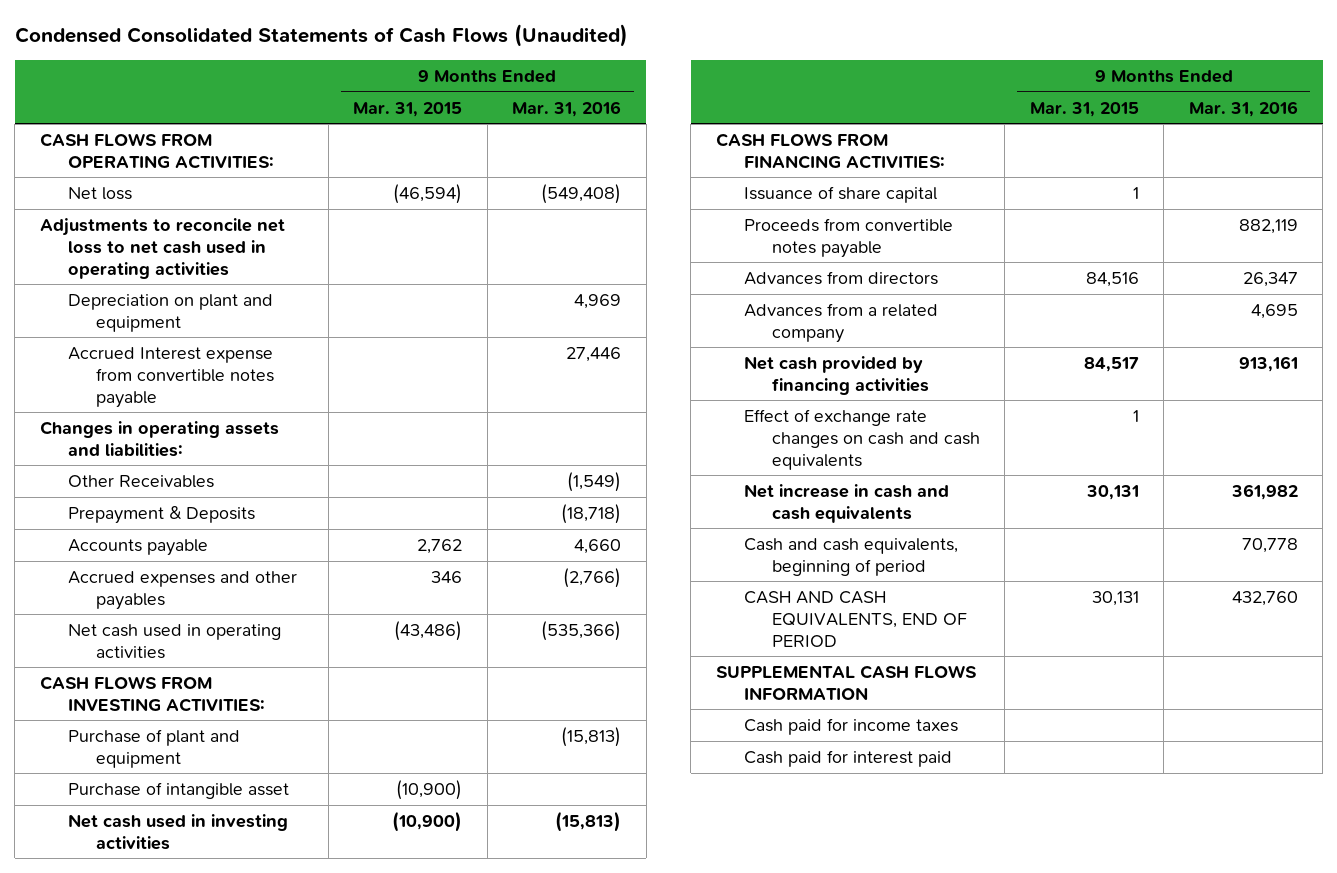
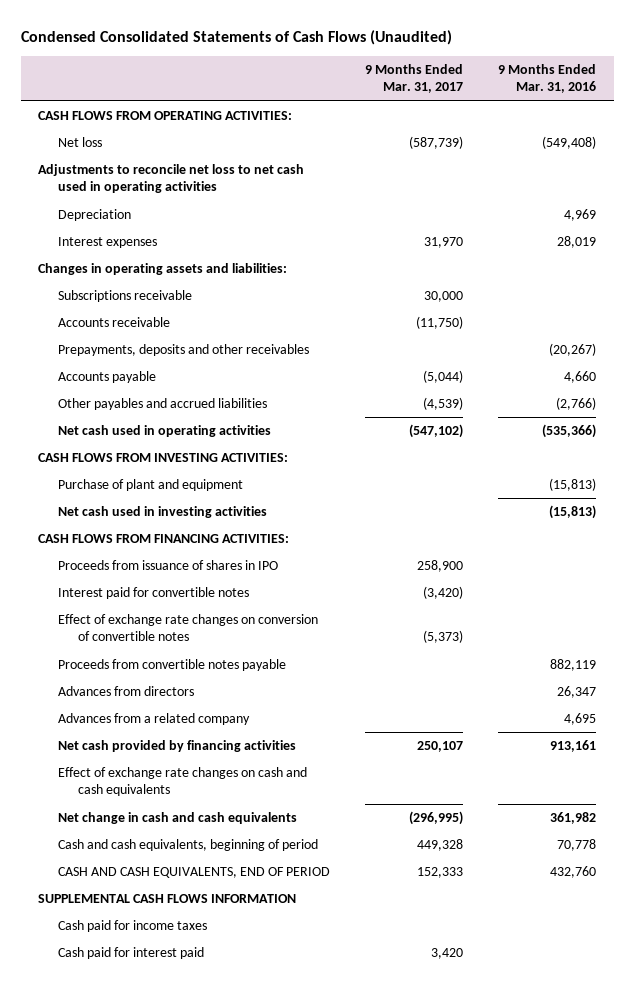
[353,101,463,117] Mar. 31, 2015 -> none
none -> [365,64,464,94] 9 Months Ended Mar. 31, 2017
[67,346,274,408] Accrued Interest expense from convertible notes payable -> none
[67,293,273,332] Depreciation on plant and equipment -> [58,209,132,222] Depreciation
none -> [58,237,158,249] Interest expenses
[67,474,214,488] Other Receivables -> none
none -> [58,290,193,303] Subscriptions receivable
none -> [58,317,171,328] Accounts receivable
[67,505,255,524] Prepayment & Deposits -> [58,344,310,357] Prepayments, deposits and other receivables
[561,503,622,524] (18,718) -> [549,343,597,357] (20,267)
[67,570,297,610] Accrued expenses and other payables -> [58,398,268,411] Other payables and accrued liabilities
[67,781,289,799] Purchase of intangible asset -> none
[743,185,937,203] Issuance of share capital -> none
none -> [58,560,279,571] Proceeds from issuance of shares in IPO
none -> [58,587,250,600] Interest paid for convertible notes
none -> [58,614,319,642] Effect of exchange rate changes on conversion of convertible notes
[743,483,949,523] Net increase in cash and cash equivalents -> [58,812,298,825] Net change in cash and cash equivalents

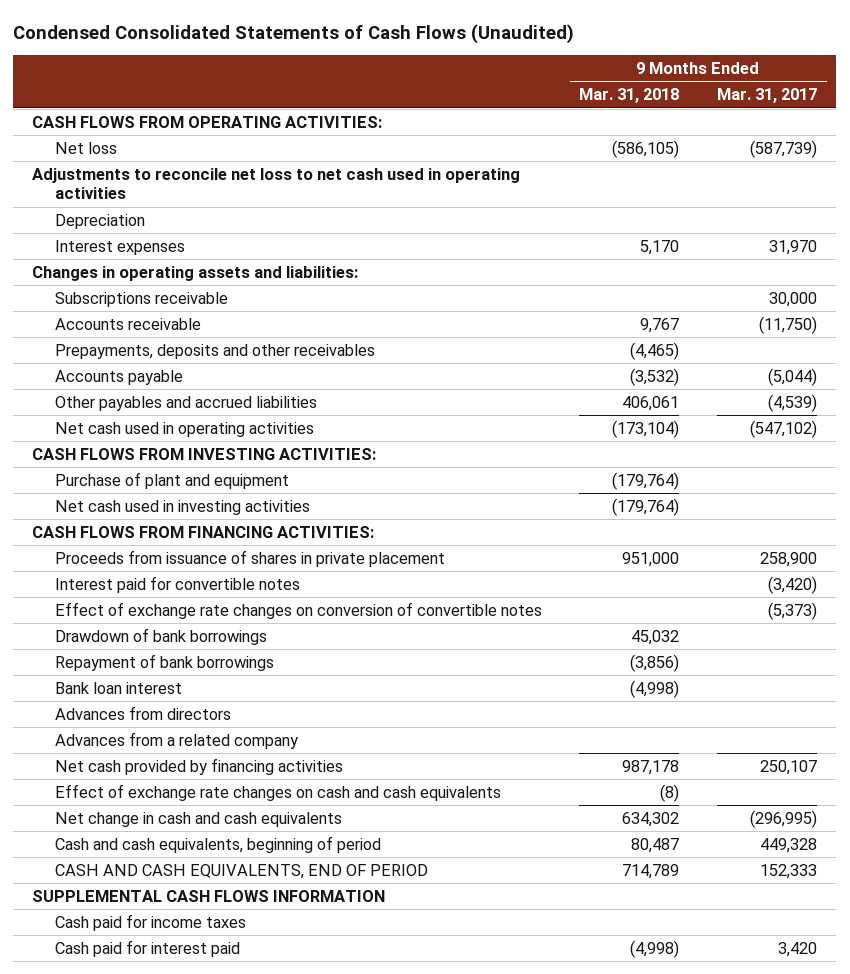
[498,64,597,94] 9 Months Ended Mar. 31, 2016 -> none
none -> [579,88,680,104] Mar. 31, 2018
[58,560,279,571] Proceeds from issuance of shares in IPO -> [54,550,445,568] Proceeds from issuance of shares in private placement
[58,659,287,672] Proceeds from convertible notes payable -> none
none -> [54,628,267,646] Drawdown of bank borrowings
none -> [54,654,274,672] Repayment of bank borrowings
none -> [54,682,182,695] Bank loan interest

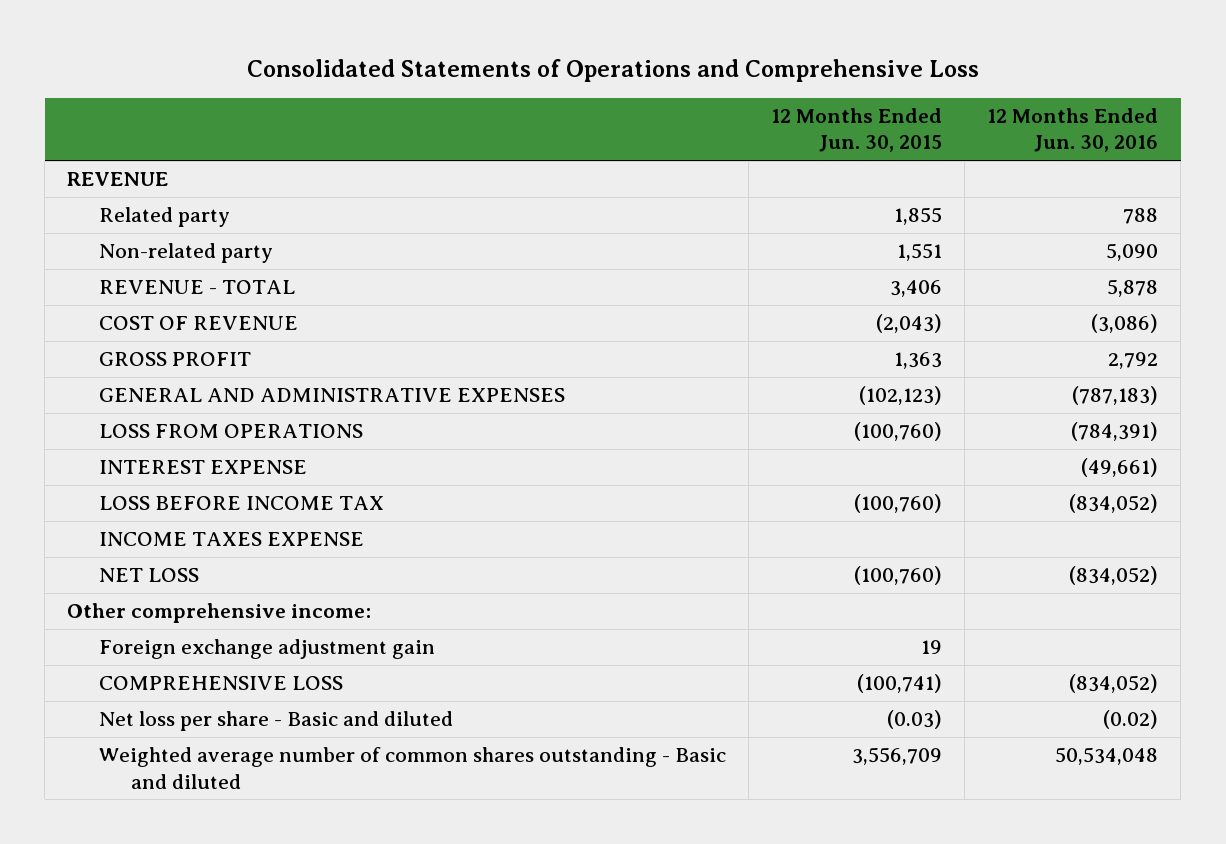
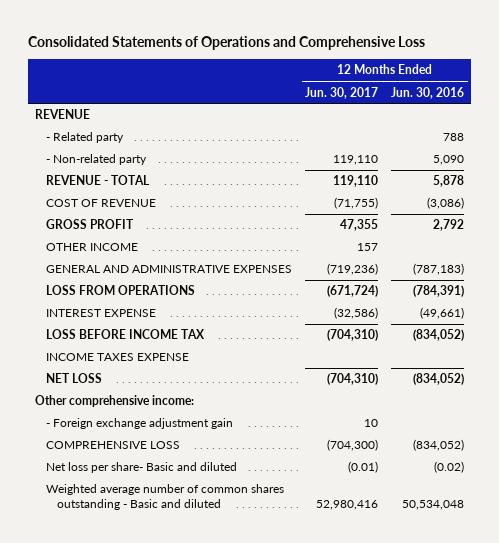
[771,107,943,153] 12 Months Ended Jun. 30, 2015 -> none
none -> [305,86,379,99] Jun. 30, 2017
[98,207,230,228] Related party -> [46,132,125,144] - Related party
[98,243,273,264] Non-related party -> [46,154,148,166] - Non-related party
none -> [46,243,139,252] OTHER INCOME
[98,639,435,660] Foreign exchange adjustment gain -> [46,418,234,430] - Foreign exchange adjustment gain
[98,711,453,732] Net loss per share - Basic and diluted -> [46,462,238,474] Net loss per share- Basic and diluted

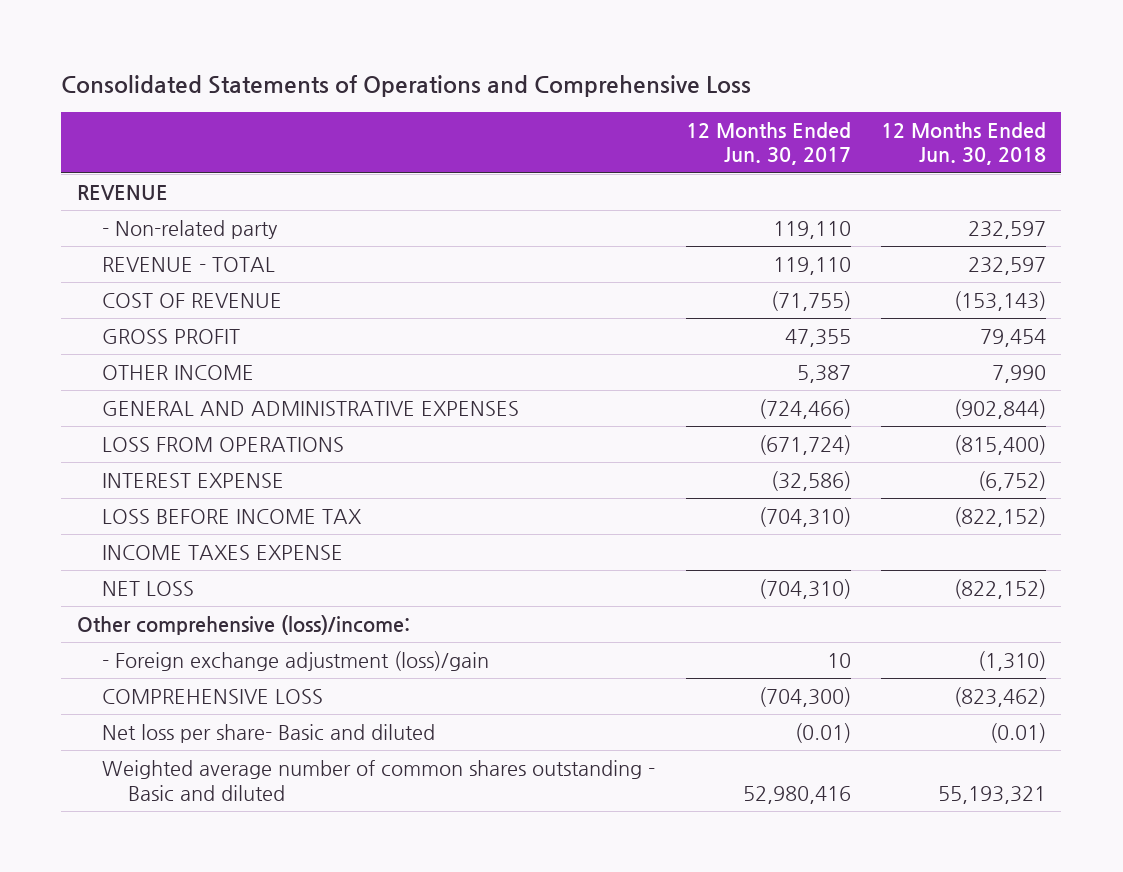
[391,86,465,99] Jun. 30, 2016 -> none
none -> [881,121,1047,166] 12 Months Ended Jun. 30, 2018
[46,132,125,144] - Related party -> none
[357,243,379,252] 157 -> [796,365,851,384] 5,387
[327,263,379,276] (719,236) -> [758,399,851,420] (724,466)
[34,395,194,408] Other comprehensive income: -> [76,615,410,636] Other comprehensive (loss)/income:
[46,418,234,430] - Foreign exchange adjustment gain -> [102,651,490,672] - Foreign exchange adjustment (loss)/gain

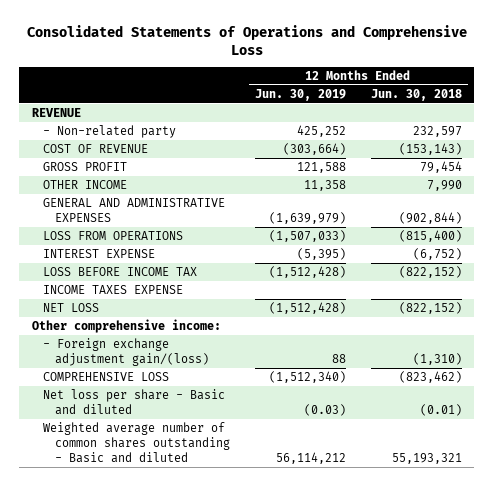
[685,121,851,166] 12 Months Ended Jun. 30, 2017 -> none
none -> [254,88,346,101] Jun. 30, 2019
[102,257,276,273] REVENUE - TOTAL -> none
[76,615,410,636] Other comprehensive (loss)/income: -> [31,318,221,333] Other comprehensive income:
[102,651,490,672] - Foreign exchange adjustment (loss)/gain -> [43,337,210,366] - Foreign exchange adjustment gain/(loss)
[102,724,436,744] Net loss per share- Basic and diluted -> [43,388,226,415] Net loss per share - Basic and diluted

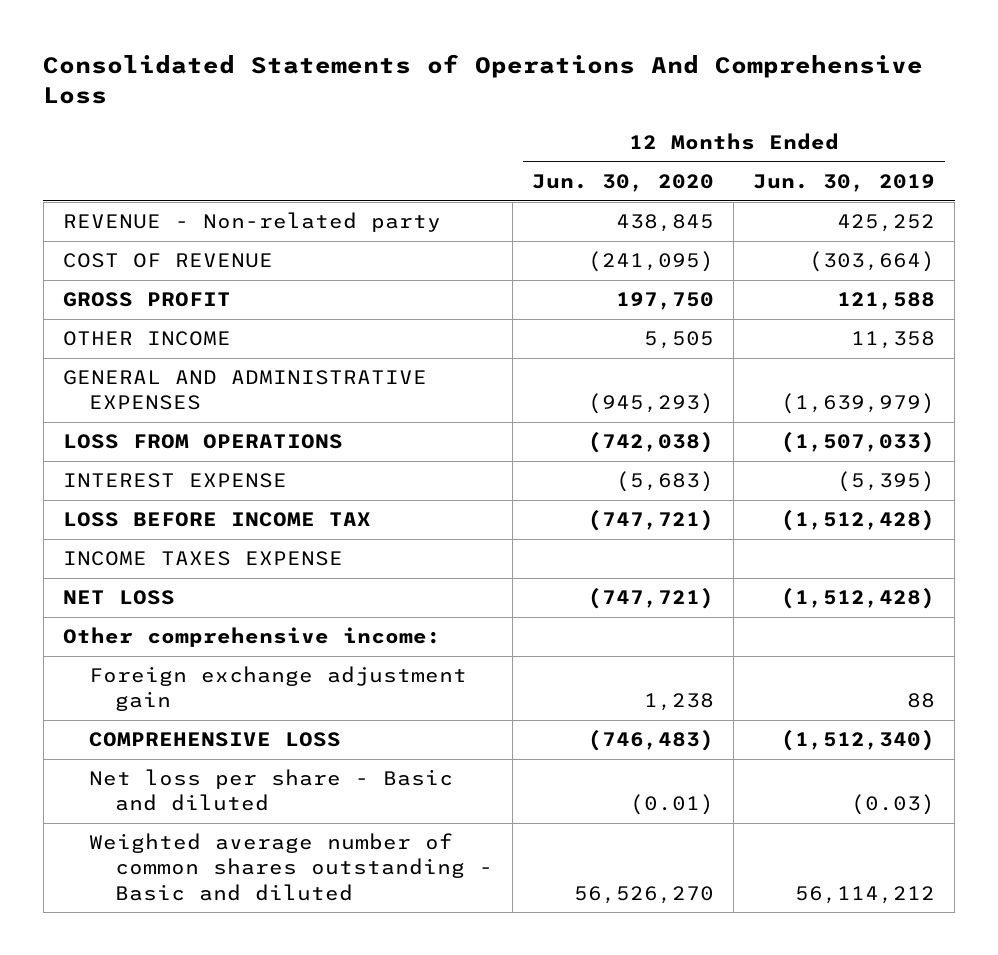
[26,25,467,56] Consolidated Statements of Operations and Comprehensive Loss -> [43,54,924,105] Consolidated Statements of Operations And Comprehensive Loss
[370,88,462,101] Jun. 30, 2018 -> none
none -> [532,173,715,192] Jun. 30, 2020
[31,107,81,117] REVENUE -> none
[43,124,177,138] - Non-related party -> [62,212,441,233] REVENUE - Non-related party
[43,337,210,366] - Foreign exchange adjustment gain/(loss) -> [89,666,468,712] Foreign exchange adjustment gain

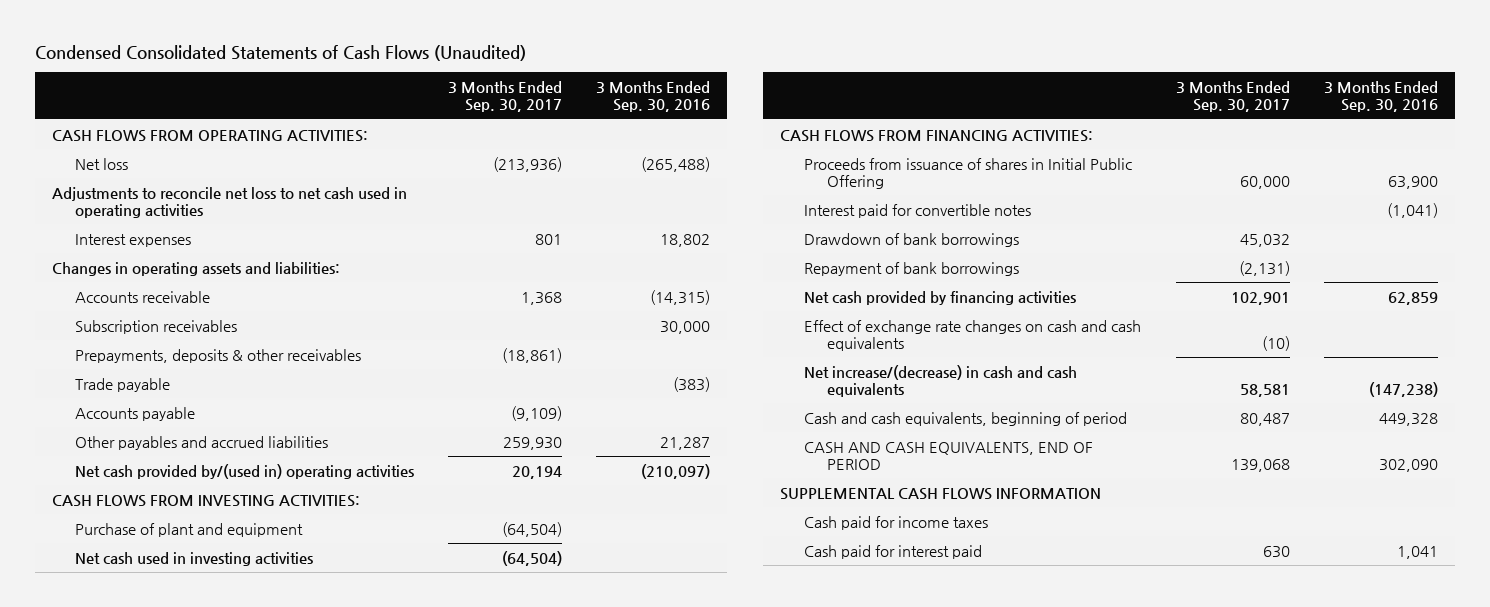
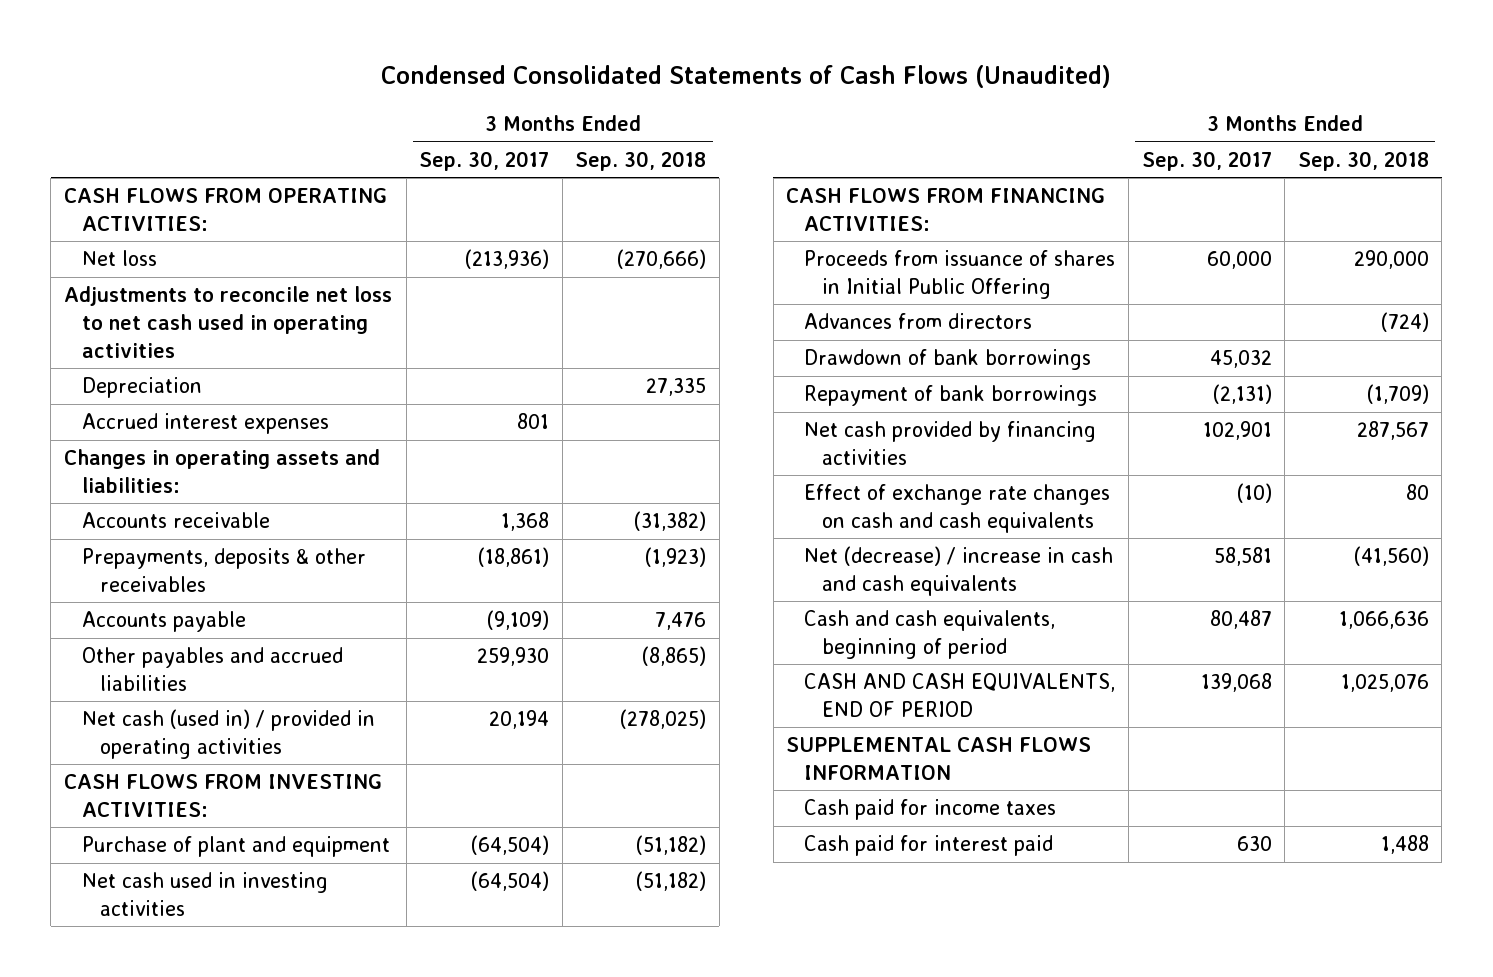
[595,81,710,113] 3 Months Ended Sep. 30, 2016 -> none
none -> [575,150,707,171] Sep. 30, 2018
none -> [81,377,202,399] Depreciation
[74,233,191,247] Interest expenses -> [81,413,329,435] Accrued interest expenses
[74,319,237,334] Subscription receivables -> none
[74,377,170,392] Trade payable -> none
[74,463,414,479] Net cash provided by/(used in) operating activities -> [81,709,375,759] Net cash (used in) / provided in operating activities
[803,203,1031,218] Interest paid for convertible notes -> none
none -> [804,313,1033,330] Advances from directors
[803,364,1077,398] Net increase/(decrease) in cash and cash equivalents -> [804,546,1114,596] Net (decrease) / increase in cash and cash equivalents

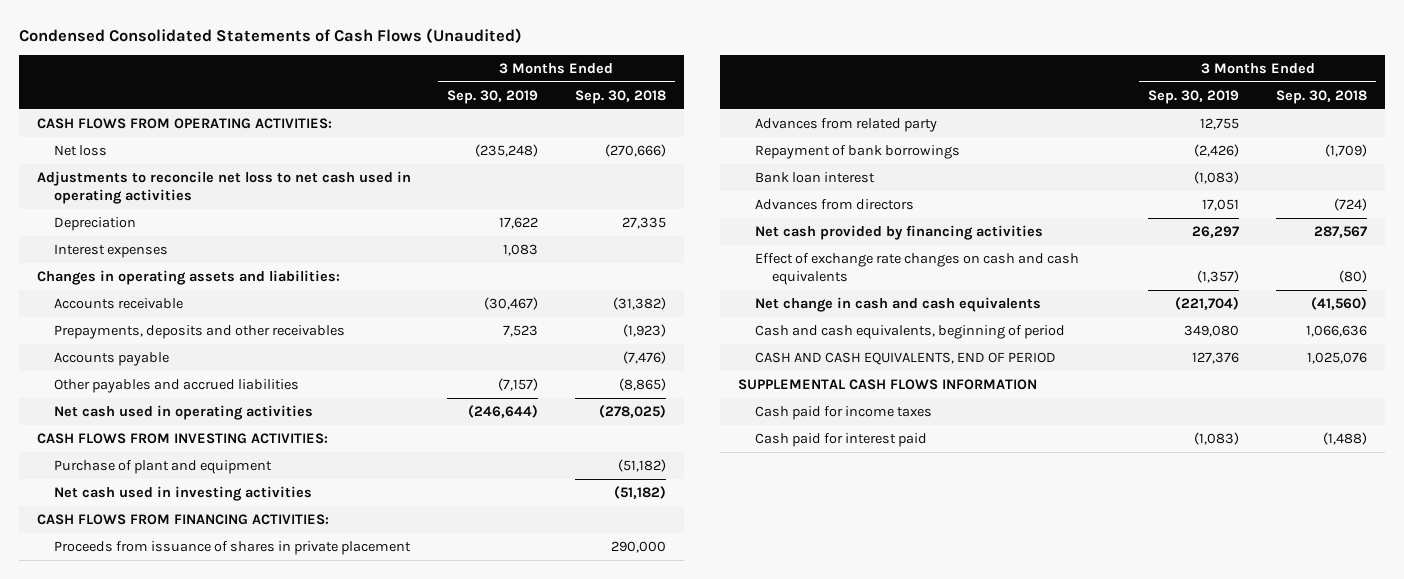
[419,150,550,171] Sep. 30, 2017 -> none
none -> [447,89,539,104] Sep. 30, 2019
[81,413,329,435] Accrued interest expenses -> [53,243,168,258] Interest expenses
[81,548,366,592] Prepayments, deposits & other receivables -> [53,324,345,339] Prepayments, deposits and other receivables
[655,612,707,631] 7,476 -> [622,350,666,364] (7,476)
[81,709,375,759] Net cash (used in) / provided in operating activities -> [53,404,313,420] Net cash used in operating activities
[804,349,1092,371] Drawdown of bank borrowings -> none
[804,250,1116,299] Proceeds from issuance of shares in Initial Public Offering -> [53,540,411,555] Proceeds from issuance of shares in private placement
none -> [754,117,937,132] Advances from related party
none -> [754,171,875,183] Bank loan interest
[804,313,1033,330] Advances from directors -> [754,198,914,210] Advances from directors
[1405,484,1429,501] 80 -> [1338,270,1367,284] (80)
[804,546,1114,596] Net (decrease) / increase in cash and cash equivalents -> [754,296,1041,312] Net change in cash and cash equivalents
[1380,835,1429,855] 1,488 -> [1322,431,1367,445] (1,488)

